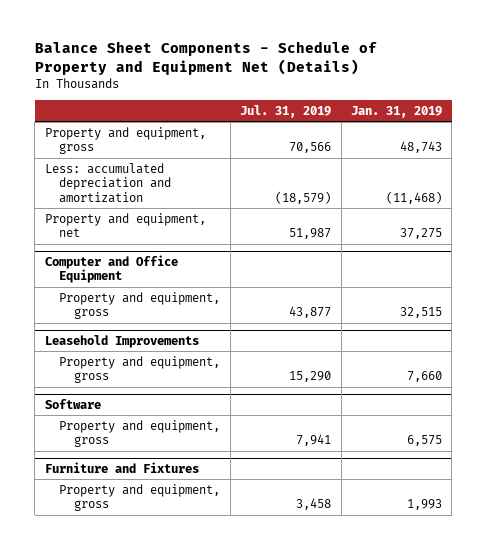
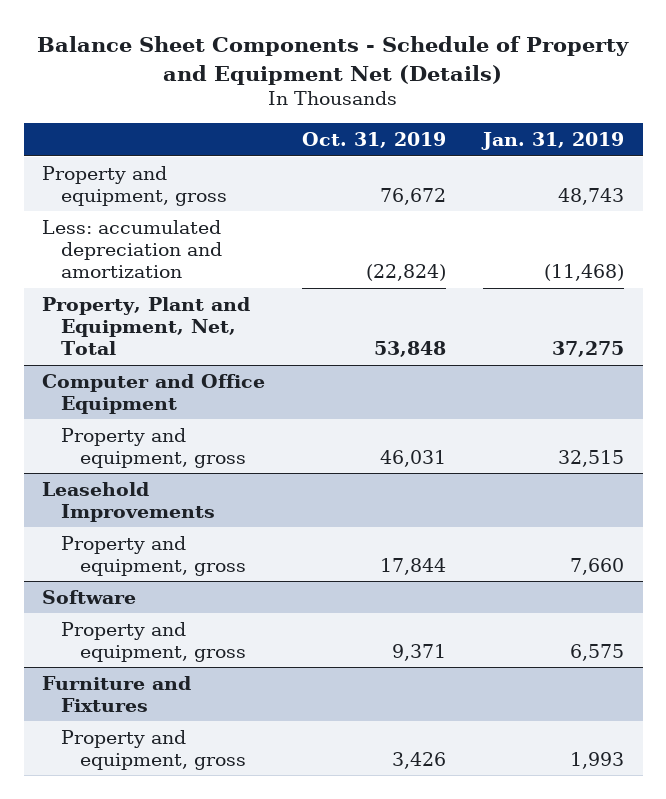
[240,104,332,118] Jul. 31, 2019 -> none
none -> [302,132,447,149] Oct. 31, 2019
[44,212,206,238] Property and equipment, net -> [42,296,251,356] Property, Plant and Equipment, Net, Total

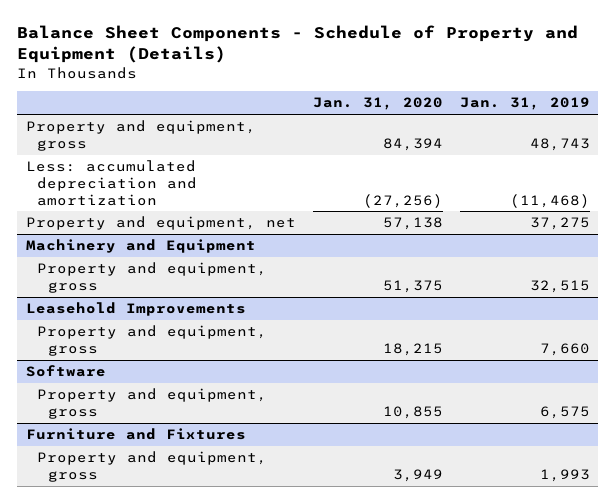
[37,36,630,85] Balance Sheet Components - Schedule of Property and Equipment Net (Details) -> [17,25,579,64] Balance Sheet Components - Schedule of Property and Equipment (Details)
[302,132,447,149] Oct. 31, 2019 -> none
none -> [312,97,443,111] Jan. 31, 2020
[42,373,266,415] Computer and Office Equipment -> none
[42,296,251,356] Property, Plant and Equipment, Net, Total -> [25,216,296,231] Property and equipment, net
none -> [25,239,256,254] Machinery and Equipment

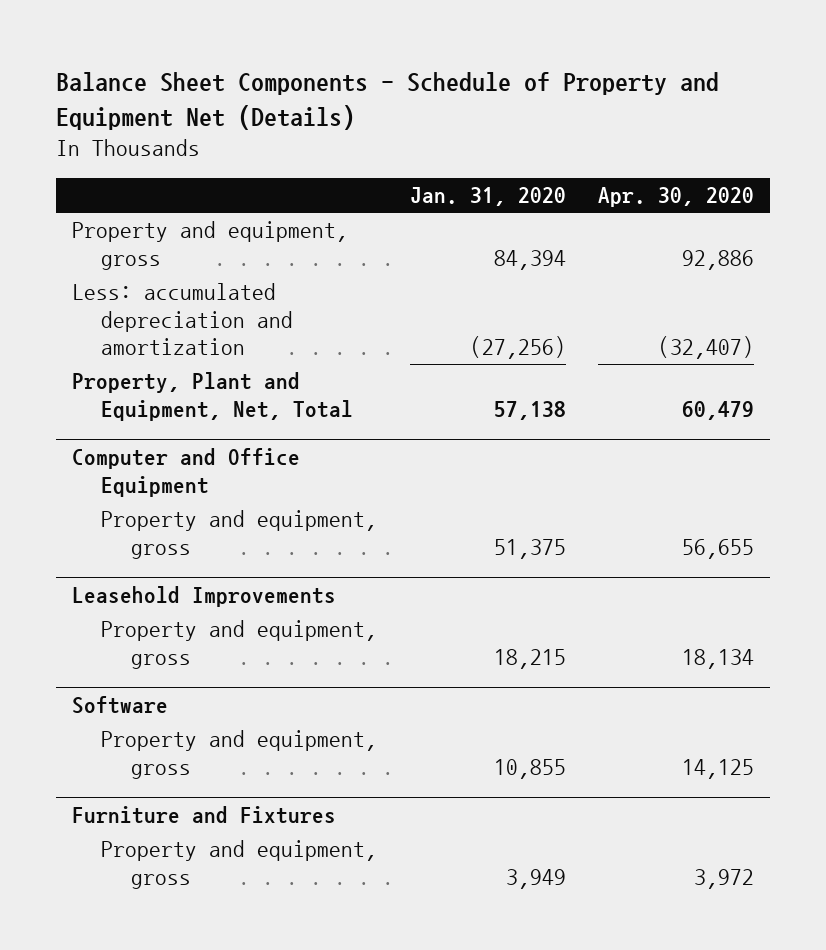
[17,25,579,64] Balance Sheet Components - Schedule of Property and Equipment (Details) -> [55,72,719,131] Balance Sheet Components - Schedule of Property and Equipment Net (Details)
[459,97,590,111] Jan. 31, 2019 -> none
none -> [598,187,755,208] Apr. 30, 2020
[25,239,256,254] Machinery and Equipment -> none
[25,216,296,231] Property and equipment, net -> [71,372,354,421] Property, Plant and Equipment, Net, Total
none -> [71,448,300,497] Computer and Office Equipment

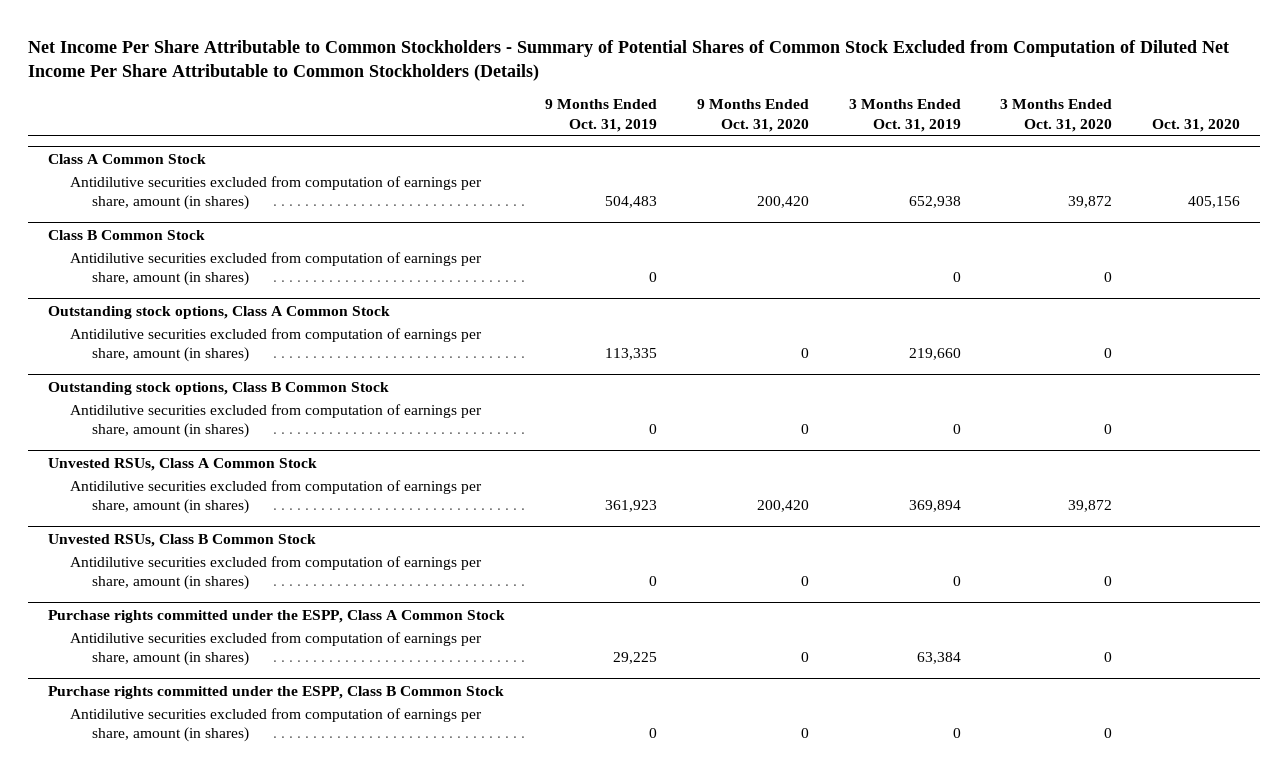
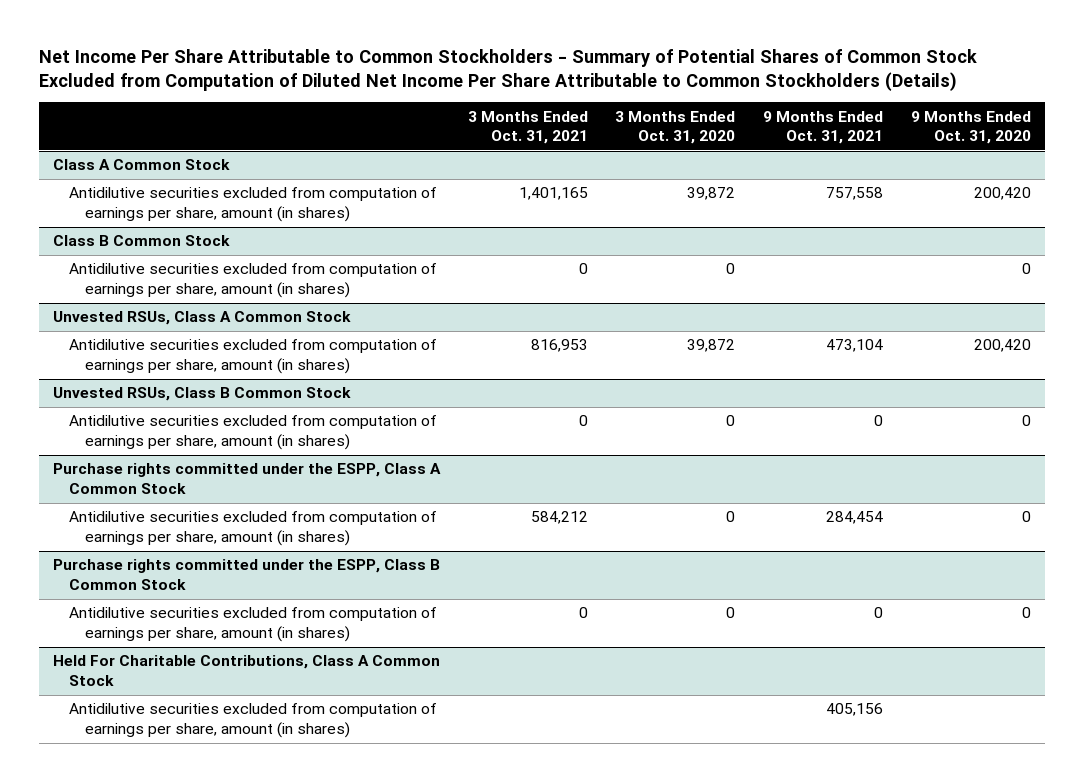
[545,99,658,132] 9 Months Ended Oct. 31, 2019 -> none
[848,99,961,132] 3 Months Ended Oct. 31, 2019 -> none
[1152,118,1241,132] Oct. 31, 2020 -> none
none -> [467,110,588,145] 3 Months Ended Oct. 31, 2021
none -> [763,110,884,145] 9 Months Ended Oct. 31, 2021
[70,251,483,287] Antidilutive securities excluded from computation of earnings per share, amount (in shares) -> none
[48,305,391,319] Outstanding stock options, Class A Common Stock -> none
[48,381,390,395] Outstanding stock options, Class B Common Stock -> none
[70,403,483,439] Antidilutive securities excluded from computation of earnings per share, amount (in shares) -> none
none -> [52,655,440,687] Held For Charitable Contributions, Class A Common Stock
none -> [68,703,437,739] Antidilutive securities excluded from computation of earnings per share, amount (in shares)

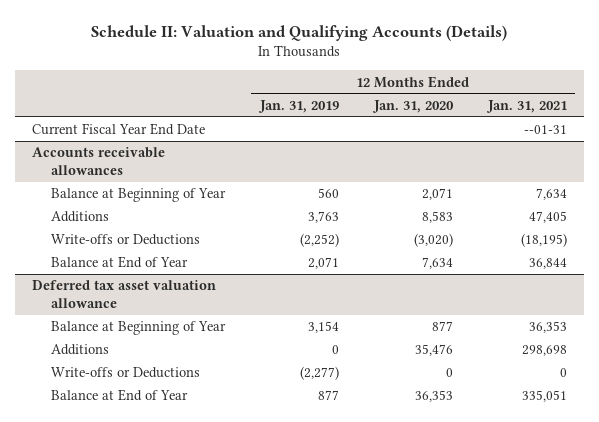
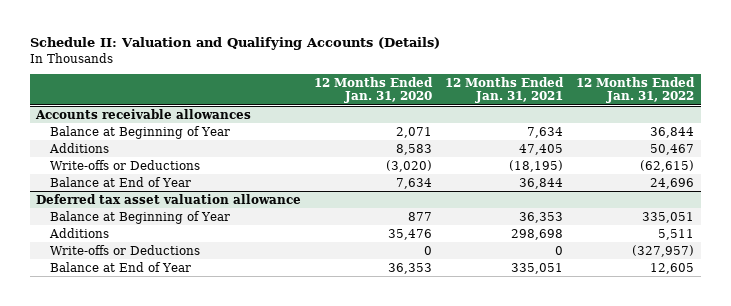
[257,99,339,113] Jan. 31, 2019 -> none
none -> [576,76,696,104] 12 Months Ended Jan. 31, 2022
[32,123,206,136] Current Fiscal Year End Date -> none

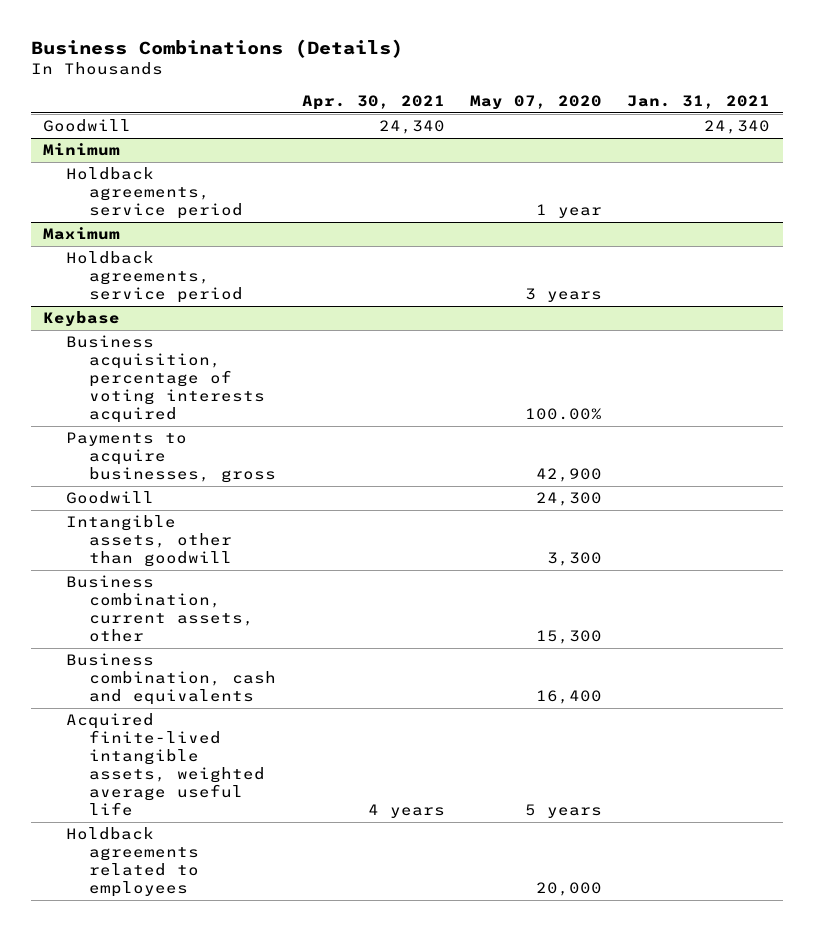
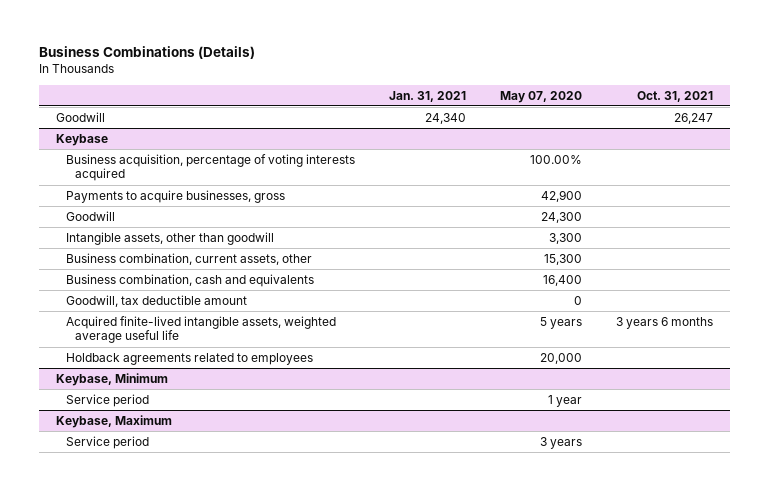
[301,95,445,111] Apr. 30, 2021 -> none
none -> [637,90,714,102] Oct. 31, 2021
[43,143,121,157] Minimum -> none
[66,167,244,220] Holdback agreements, service period -> none
[43,227,121,241] Maximum -> none
[66,251,244,304] Holdback agreements, service period -> none
none -> [65,294,247,307] Goodwill, tax deductible amount
none -> [55,372,168,386] Keybase, Minimum
none -> [65,393,149,407] Service period
none -> [55,414,172,428] Keybase, Maximum
none -> [65,435,149,449] Service period

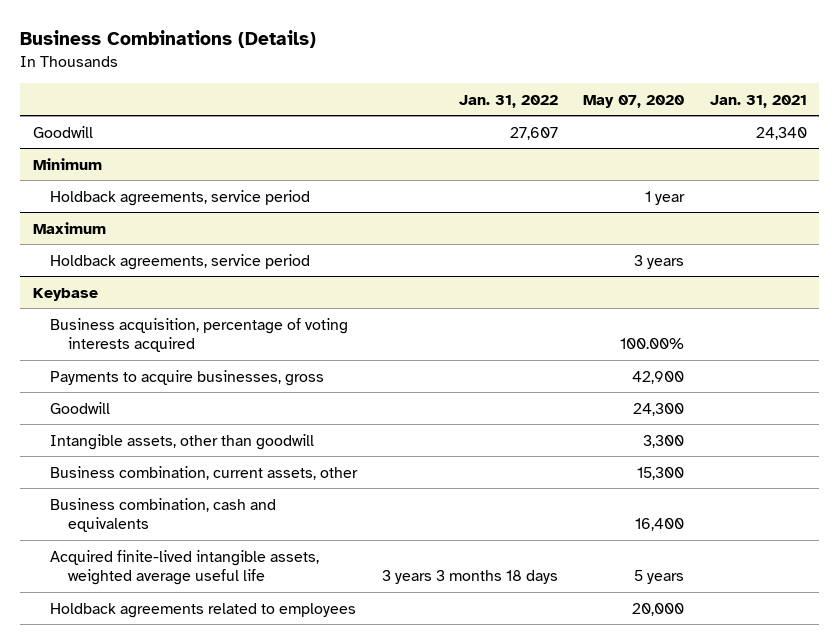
[637,90,714,102] Oct. 31, 2021 -> none
none -> [459,94,559,108] Jan. 31, 2022
none -> [32,157,102,170] Minimum
none -> [50,189,311,206] Holdback agreements, service period
none -> [32,221,106,234] Maximum
none -> [50,253,311,270] Holdback agreements, service period
[65,294,247,307] Goodwill, tax deductible amount -> none
[55,372,168,386] Keybase, Minimum -> none
[65,393,149,407] Service period -> none
[55,414,172,428] Keybase, Maximum -> none
[65,435,149,449] Service period -> none

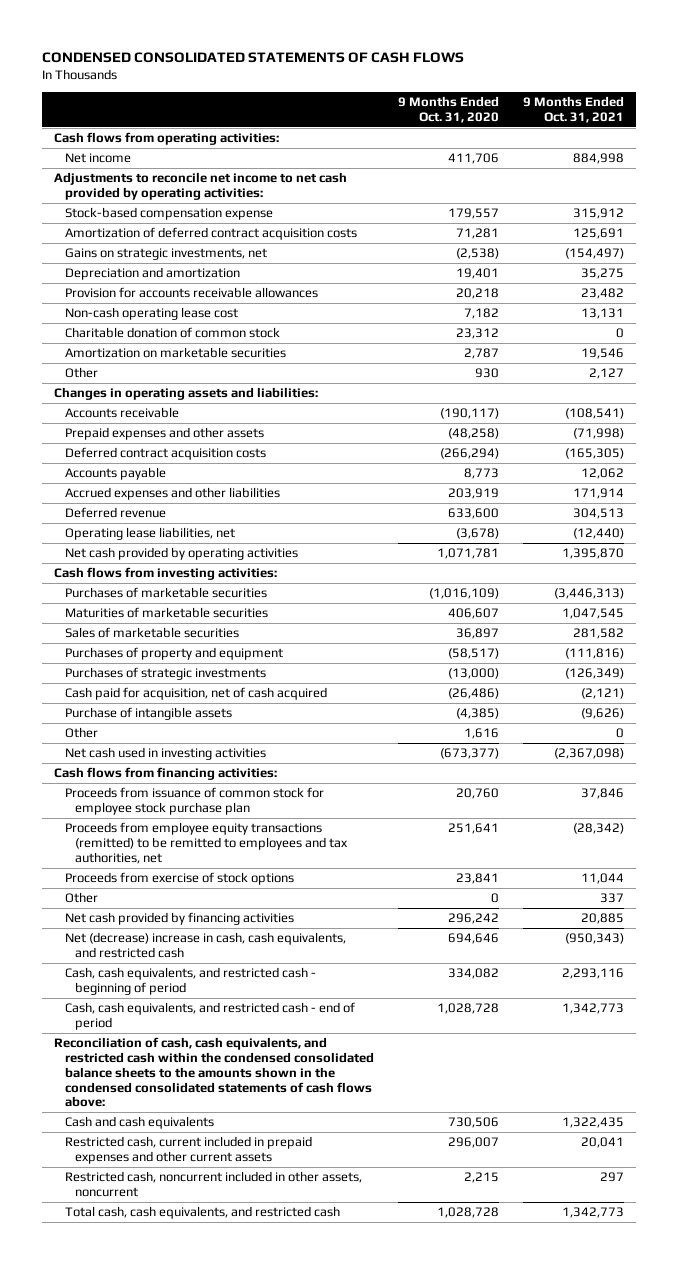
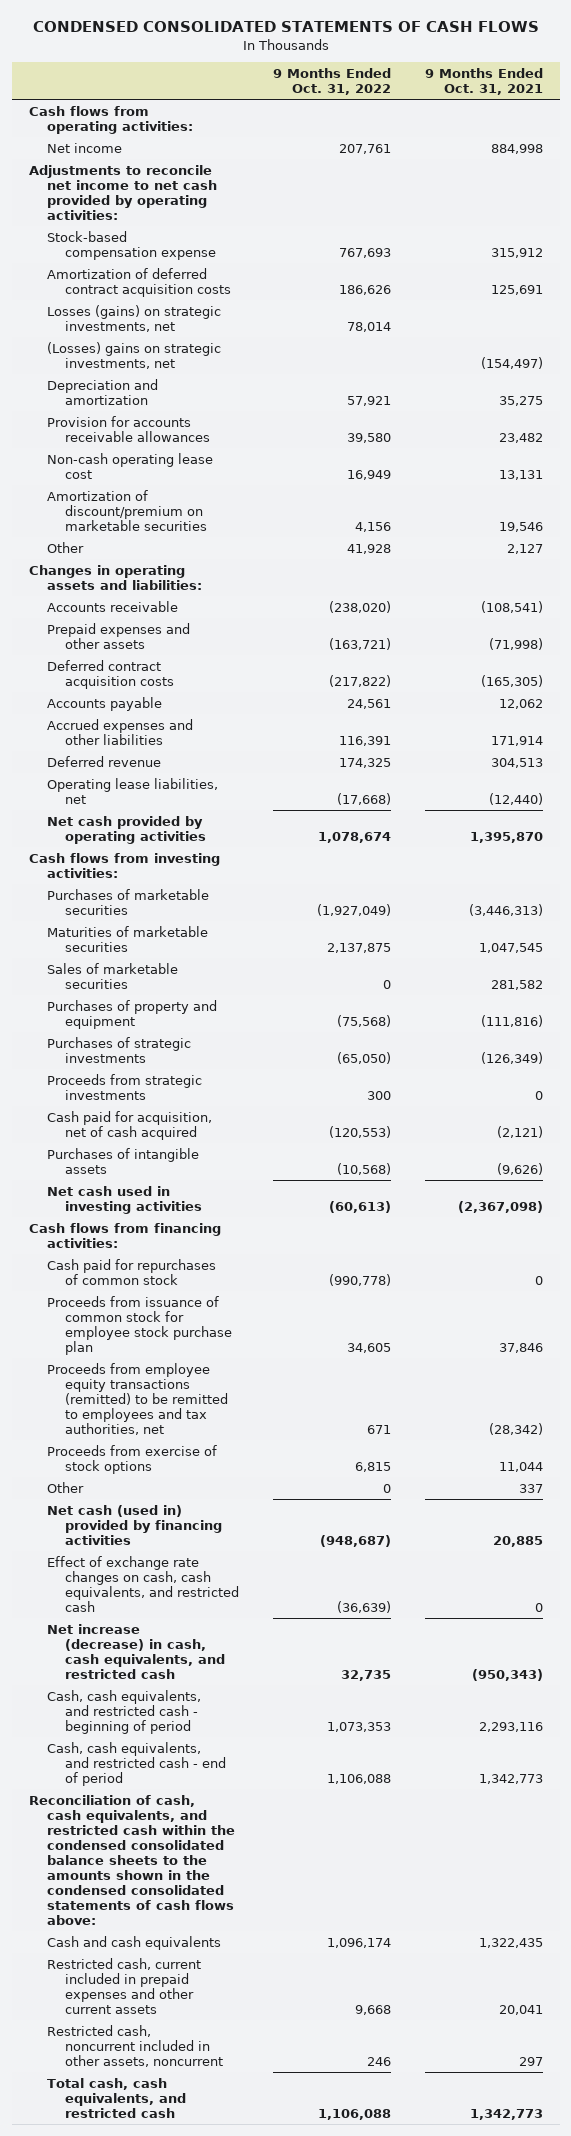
[398,96,500,124] 9 Months Ended Oct. 31, 2020 -> none
none -> [272,68,391,96] 9 Months Ended Oct. 31, 2022
none -> [46,304,221,332] Losses (gains) on strategic investments, net
[64,248,267,261] Gains on strategic investments, net -> [46,341,221,369] (Losses) gains on strategic investments, net
[64,327,280,339] Charitable donation of common stock -> none
[64,347,286,359] Amortization on marketable securities -> [46,489,207,531] Amortization of discount/premium on marketable securities
none -> [46,1073,202,1100] Proceeds from strategic investments
[64,727,98,739] Other -> none
[64,707,232,721] Purchase of intangible assets -> [46,1147,199,1174] Purchases of intangible assets
none -> [46,1258,216,1285] Cash paid for repurchases of common stock
[64,912,294,926] Net cash provided by financing activities -> [46,1504,222,1545] Net cash (used in) provided by financing activities
none -> [46,1555,239,1612] Effect of exchange rate changes on cash, cash equivalents, and restricted cash
[64,932,346,958] Net (decrease) increase in cash, cash equivalents, and restricted cash -> [46,1623,225,1679] Net increase (decrease) in cash, cash equivalents, and restricted cash

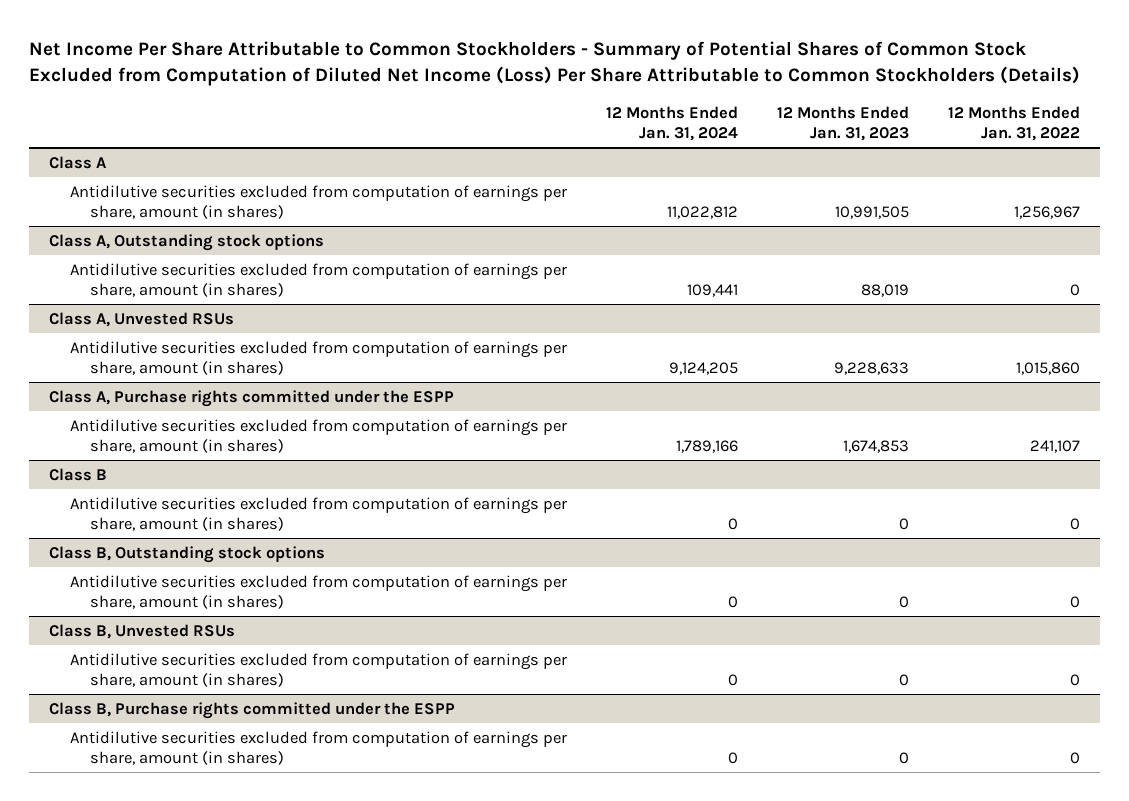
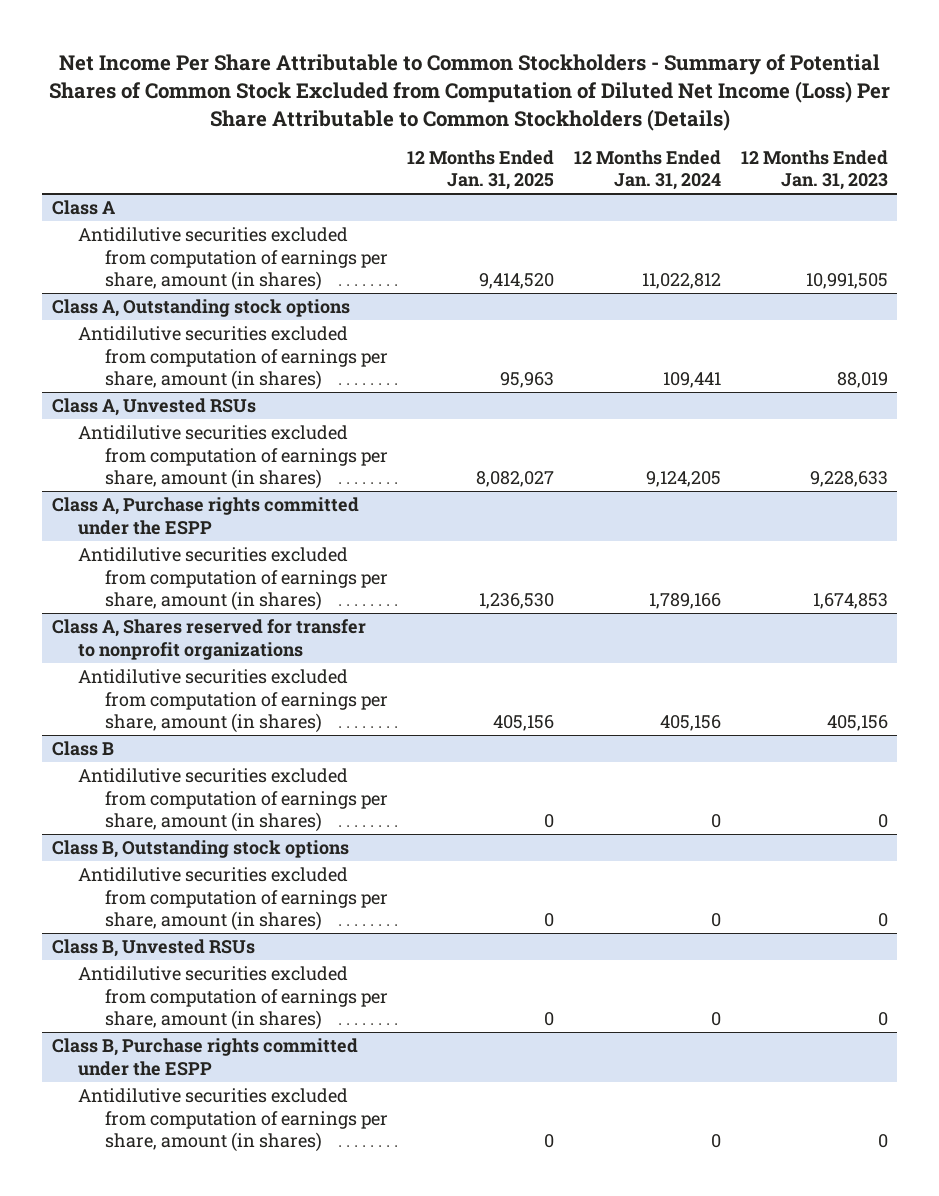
[948,105,1081,142] 12 Months Ended Jan. 31, 2022 -> none
none -> [407,149,555,191] 12 Months Ended Jan. 31, 2025
none -> [51,619,366,660] Class A, Shares reserved for transfer to nonprofit organizations
none -> [78,669,388,734] Antidilutive securities excluded from computation of earnings per share, amount (in shares)

